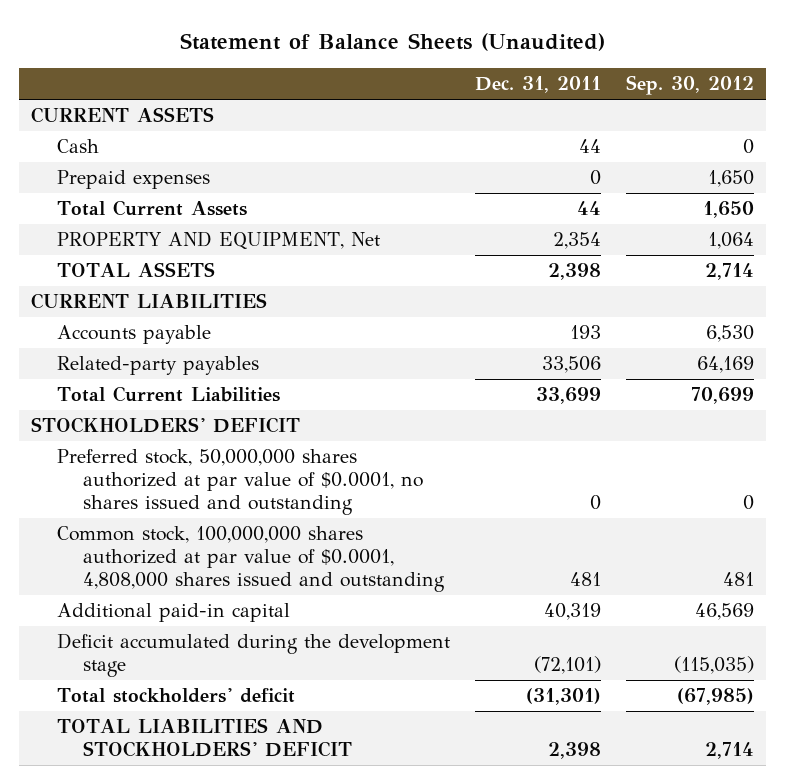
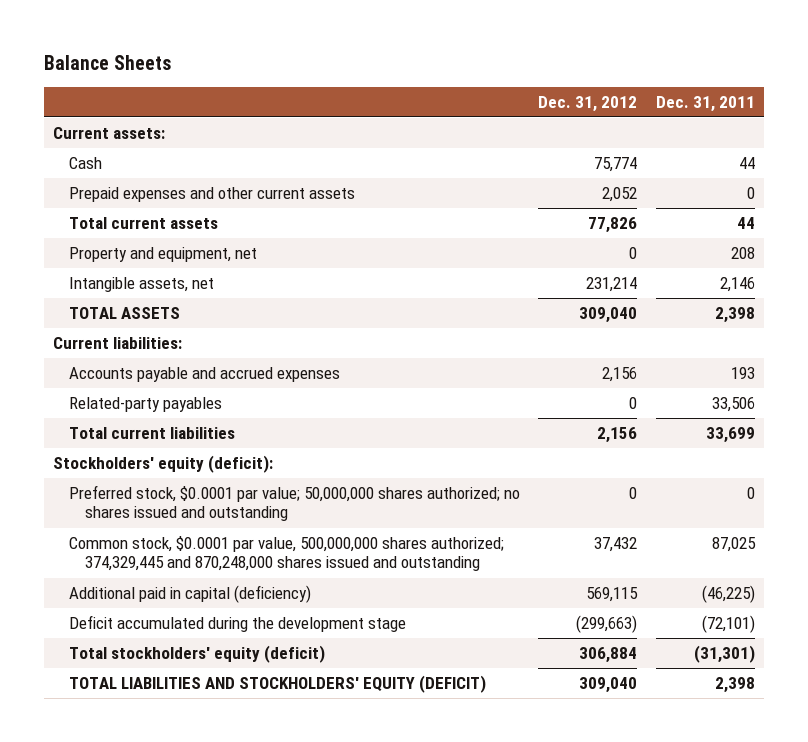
[179,32,605,51] Statement of Balance Sheets (Unaudited) -> [43,54,171,70] Balance Sheets
[626,75,755,96] Sep. 30, 2012 -> none
none -> [538,95,638,112] Dec. 31, 2012
[31,107,215,124] CURRENT ASSETS -> [53,127,166,140] Current assets:
[57,170,211,190] Prepaid expenses -> [68,187,355,203] Prepaid expenses and other current assets
[57,200,248,217] Total Current Assets -> [68,217,218,230] Total current assets
[57,231,381,251] PROPERTY AND EQUIPMENT, Net -> [68,247,257,263] Property and equipment, net
[553,232,602,250] 2,354 -> [730,247,755,260] 208
none -> [68,277,214,293] Intangible assets, net
[31,293,268,310] CURRENT LIABILITIES -> [53,337,183,350] Current liabilities:
[57,325,212,345] Accounts payable -> [68,367,340,383] Accounts payable and accrued expenses
[57,386,281,403] Total Current Liabilities -> [68,427,235,440] Total current liabilities
[31,417,301,434] STOCKHOLDERS' DEFICIT -> [53,455,274,474] Stockholders' equity (deficit):
[57,449,424,515] Preferred stock, 50,000,000 shares authorized at par value of $0.0001, no shares issued and outstanding -> [68,485,520,522] Preferred stock, $0.0001 par value; 50,000,000 shares authorized; no shares issued and outstanding
[57,526,446,592] Common stock, 100,000,000 shares authorized at par value of $0.0001, 4,808,000 shares issued and outstanding -> [68,536,504,572] Common stock, $0.0001 par value, 500,000,000 shares authorized; 374,329,445 and 870,248,000 shares issued and outstanding
[570,571,602,586] 481 -> [711,537,756,553] 87,025
[57,603,291,623] Additional paid-in capital -> [68,585,311,604] Additional paid in capital (deficiency)
[544,603,602,621] 40,319 -> [701,585,755,604] (46,225)
[57,688,296,704] Total stockholders' deficit -> [68,645,325,664] Total stockholders' equity (deficit)
[57,718,353,757] TOTAL LIABILITIES AND STOCKHOLDERS' DEFICIT -> [68,675,486,694] TOTAL LIABILITIES AND STOCKHOLDERS' EQUITY (DEFICIT)

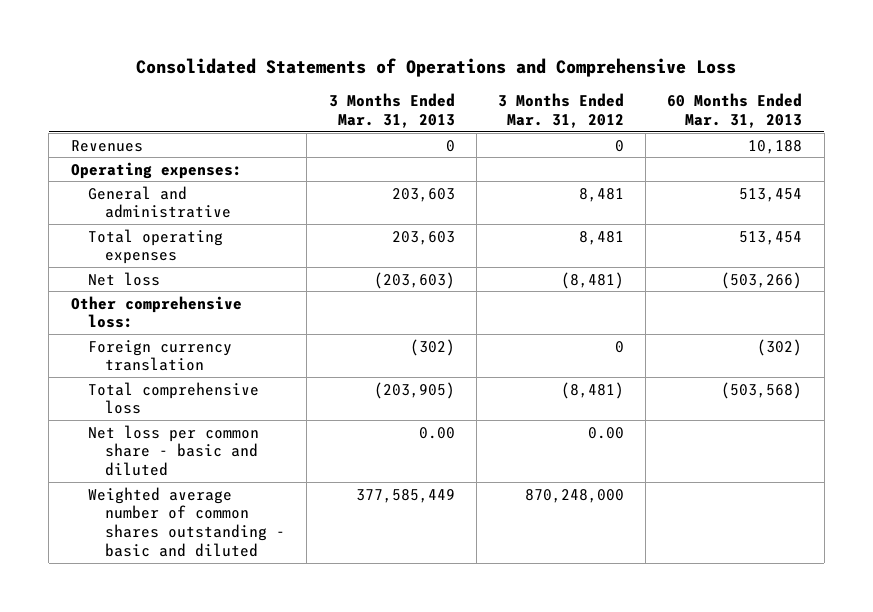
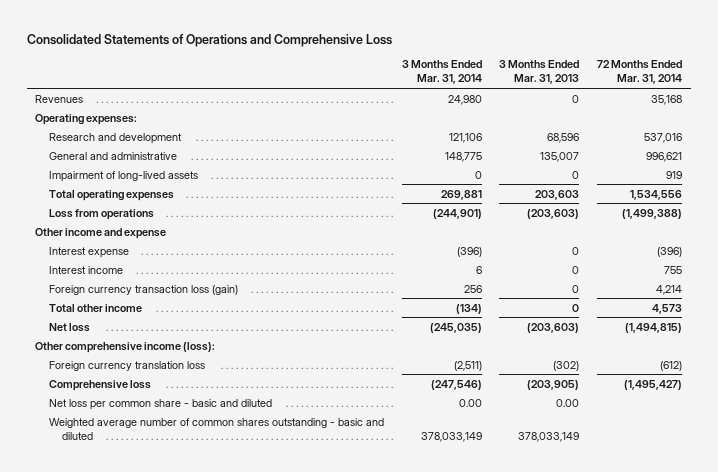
[497,93,624,129] 3 Months Ended Mar. 31, 2012 -> none
[667,93,803,129] 60 Months Ended Mar. 31, 2013 -> none
none -> [401,60,482,85] 3 Months Ended Mar. 31, 2014
none -> [597,60,683,85] 72 Months Ended Mar. 31, 2014
none -> [48,132,182,144] Research and development
[391,187,455,202] 203,603 -> [540,151,580,162] 135,007
none -> [48,170,198,182] Impairment of long-lived assets
none -> [48,208,154,220] Loss from operations
none -> [35,227,167,239] Other income and expense
none -> [48,246,129,258] Interest expense
none -> [48,265,123,274] Interest income
none -> [48,284,238,295] Foreign currency transaction loss (gain)
none -> [48,303,142,312] Total other income
[70,295,242,329] Other comprehensive loss: -> [35,341,216,353] Other comprehensive income (loss):
[87,339,232,372] Foreign currency translation -> [48,360,205,371] Foreign currency translation loss
[87,381,259,415] Total comprehensive loss -> [48,379,151,391] Comprehensive loss
[355,488,455,503] 377,585,449 -> [518,431,580,442] 378,033,149

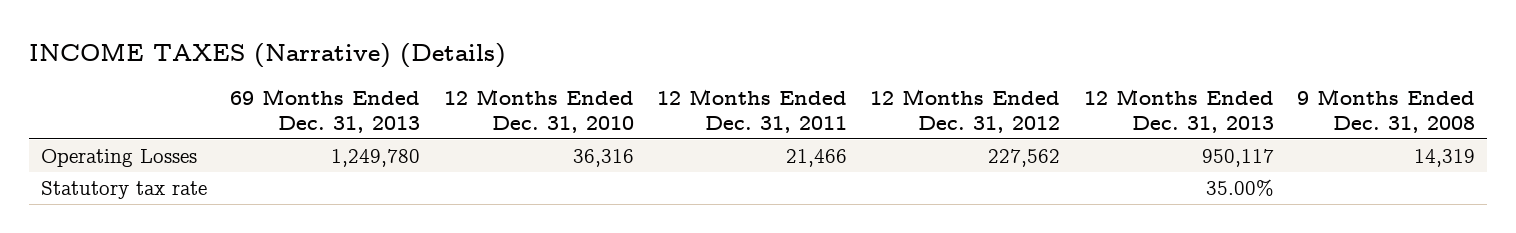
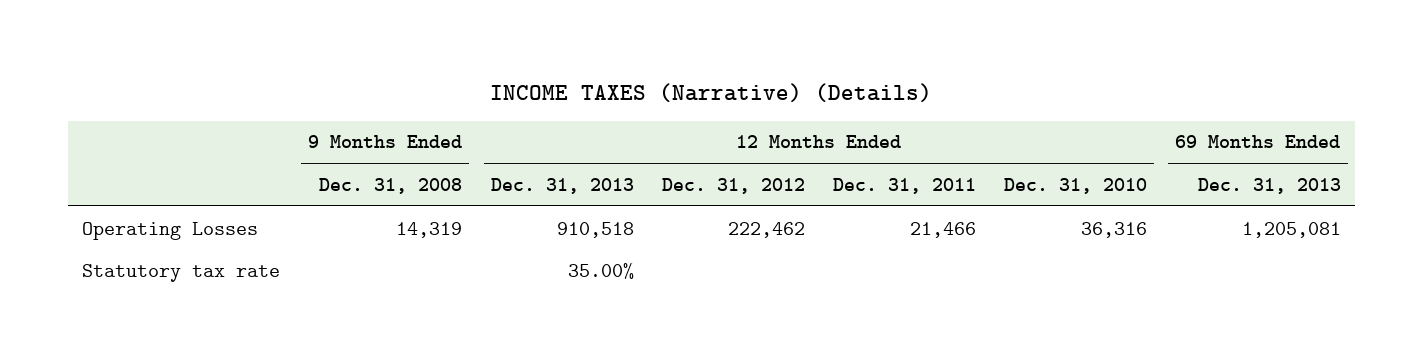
[331,149,421,168] 1,249,780 -> [1241,221,1341,238] 1,205,081
[988,149,1061,168] 227,562 -> [727,221,805,238] 222,462
[1201,149,1274,168] 950,117 -> [556,221,634,238] 910,518

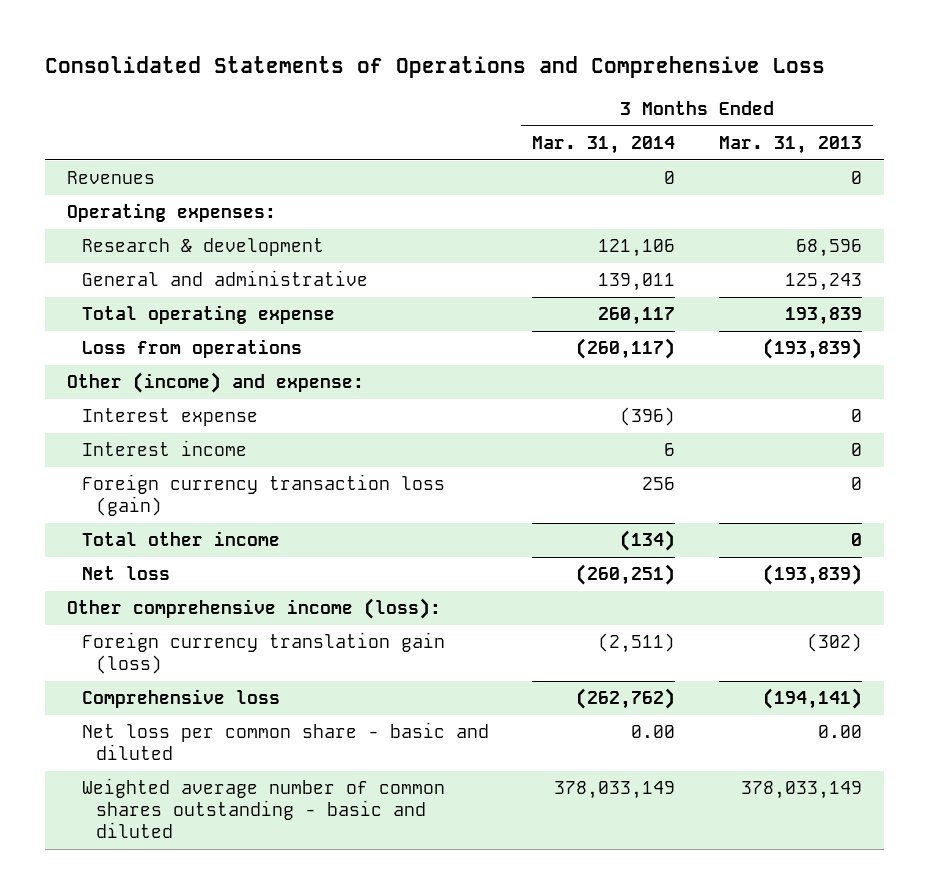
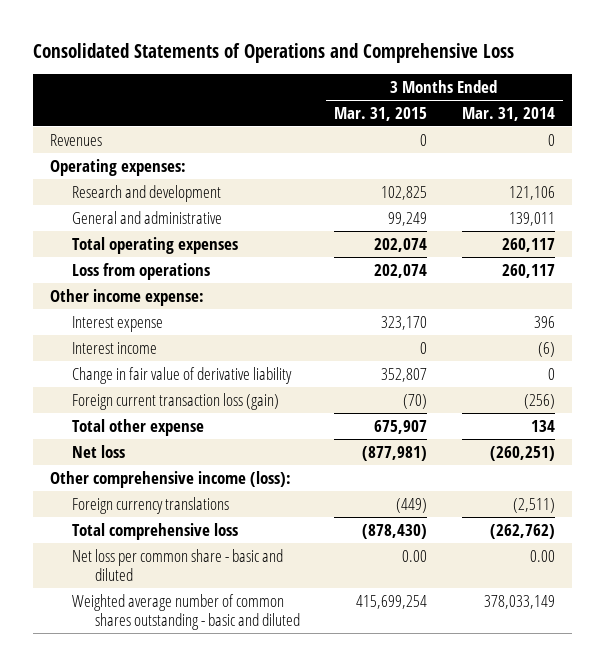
[719,135,863,154] Mar. 31, 2013 -> none
none -> [334,106,428,121] Mar. 31, 2015
[81,238,324,257] Research & development -> [72,184,222,202] Research and development
[81,305,335,325] Total operating expense -> [72,236,239,254] Total operating expenses
[576,338,676,360] (260,117) -> [501,263,555,278] 260,117
[67,372,365,394] Other (income) and expense: -> [49,288,204,306] Other income expense:
[620,407,676,427] (396) -> [533,315,555,328] 396
[664,443,676,457] 6 -> [537,341,555,357] (6)
none -> [72,366,293,384] Change in fair value of derivative liability
[81,474,445,517] Foreign currency transaction loss (gain) -> [72,392,280,410] Foreign current transaction loss (gain)
[642,477,676,491] 256 -> [523,393,555,409] (256)
[81,531,280,547] Total other income -> [72,418,205,436] Total other expense
[620,530,676,552] (134) -> [530,419,555,432] 134
[81,632,445,675] Foreign currency translation gain (loss) -> [72,496,230,514] Foreign currency translations
[81,689,280,709] Comprehensive loss -> [72,522,239,540] Total comprehensive loss

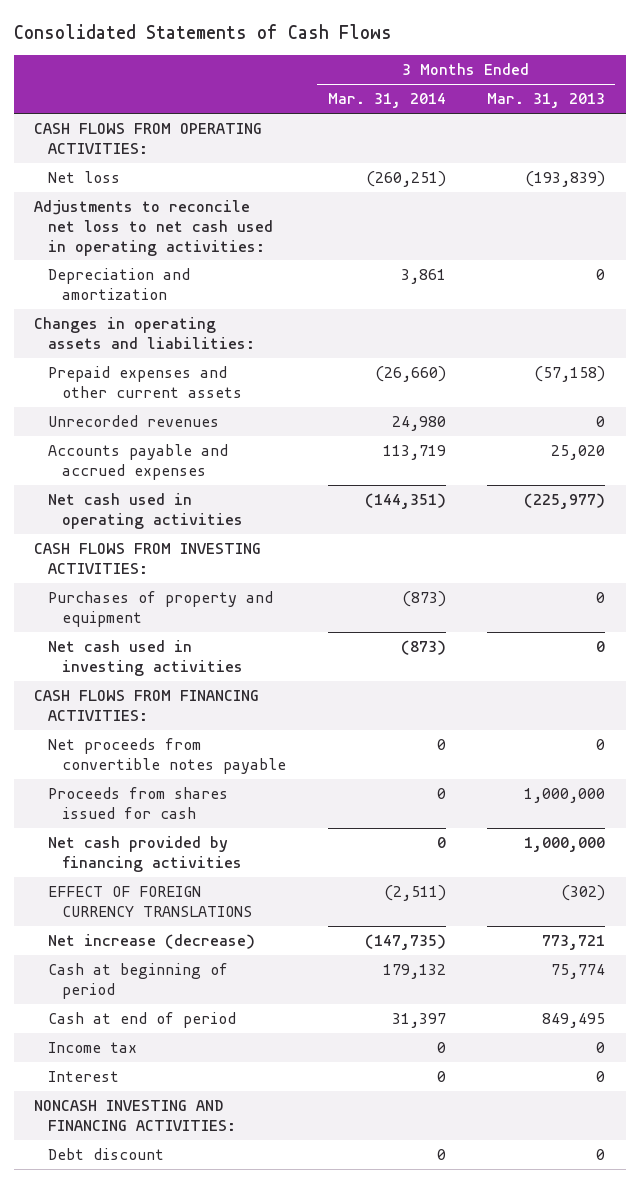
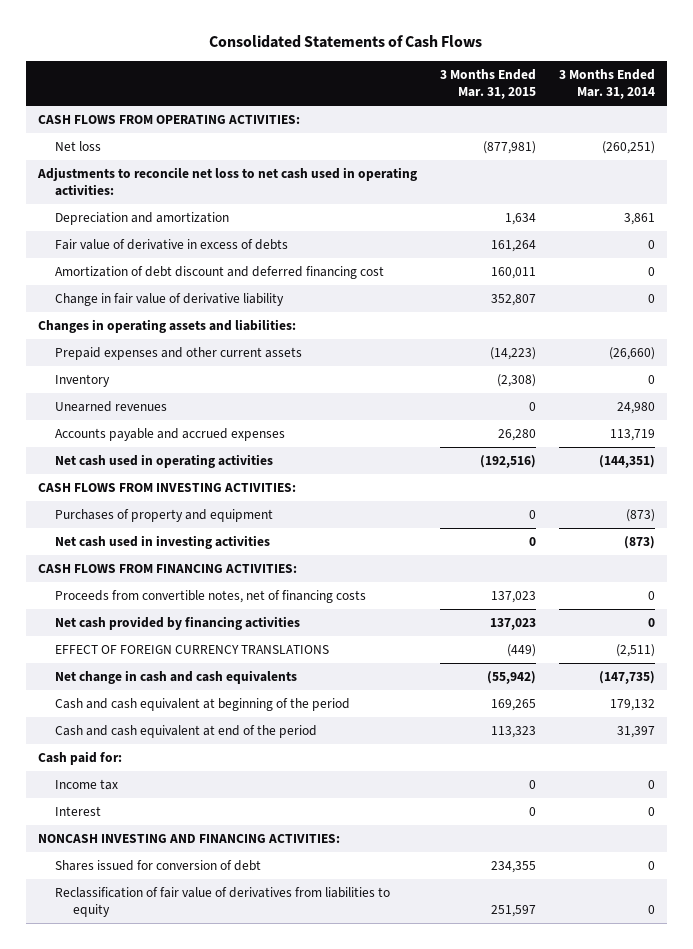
[486,93,605,109] Mar. 31, 2013 -> none
none -> [439,69,536,100] 3 Months Ended Mar. 31, 2015
none -> [55,239,289,251] Fair value of derivative in excess of debts
none -> [55,266,385,280] Amortization of debt discount and deferred financing cost
none -> [55,293,285,307] Change in fair value of derivative liability
none -> [55,374,111,388] Inventory
[48,415,220,428] Unrecorded revenues -> [55,401,168,413] Unearned revenues
[48,787,229,819] Proceeds from shares issued for cash -> none
[48,738,287,774] Net proceeds from convertible notes payable -> [55,590,367,604] Proceeds from convertible notes, net of financing costs
[48,934,256,950] Net increase (decrease) -> [55,670,298,685] Net change in cash and cash equivalents
[48,963,229,999] Cash at beginning of period -> [55,698,351,712] Cash and cash equivalent at beginning of the period
[48,1012,237,1029] Cash at end of period -> [55,725,318,739] Cash and cash equivalent at end of the period
none -> [37,751,122,766] Cash paid for:
[48,1148,165,1161] Debt discount -> none
none -> [55,860,262,872] Shares issued for conversion of debt
none -> [55,887,391,918] Reclassification of fair value of derivatives from liabilities to equity

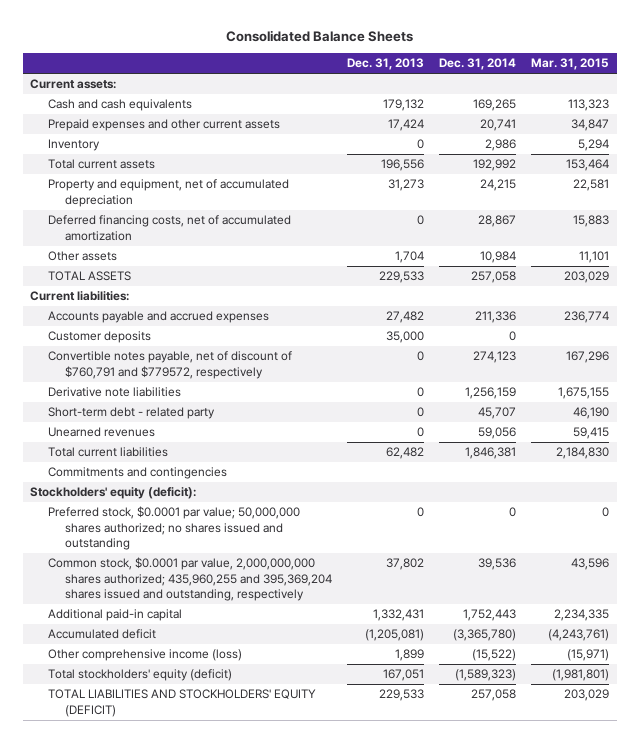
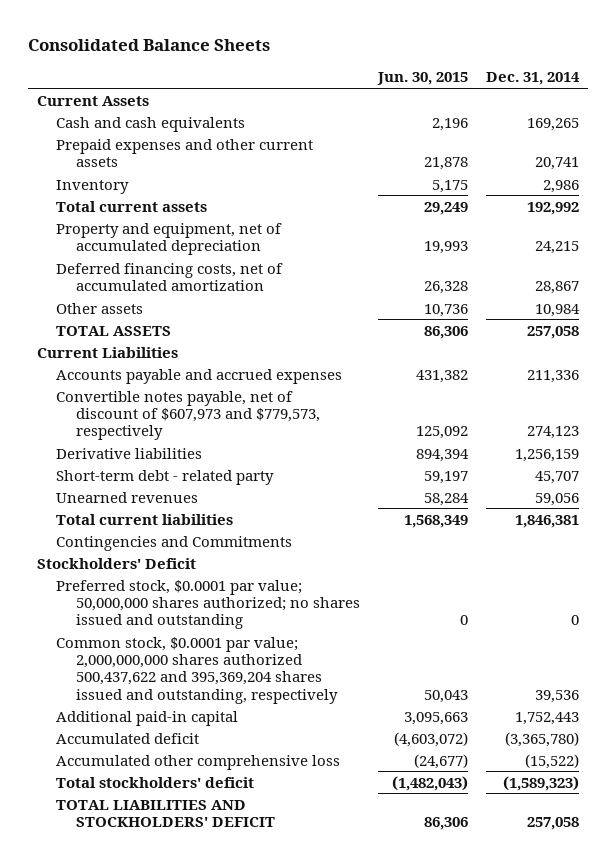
[347,58,425,71] Dec. 31, 2013 -> none
[531,58,610,71] Mar. 31, 2015 -> none
none -> [377,72,469,86] Jun. 30, 2015
[30,79,117,90] Current assets: -> [36,95,149,106] Current Assets
[30,291,130,302] Current liabilities: -> [36,346,178,358] Current Liabilities
[47,331,151,344] Customer deposits -> none
[47,351,292,379] Convertible notes payable, net of discount of $760,791 and $779572, respectively -> [56,390,321,441] Convertible notes payable, net of discount of $607,973 and $779,573, respectively
[47,387,181,398] Derivative note liabilities -> [56,447,203,459] Derivative liabilities
[47,467,227,480] Commitments and contingencies -> [56,535,293,551] Contingencies and Commitments
[30,487,197,500] Stockholders' equity (deficit): -> [36,557,196,569] Stockholders' Deficit
[47,557,333,601] Common stock, $0.0001 par value, 2,000,000,000 shares authorized; 435,960,255 and 395,369,204 shares issued and outstanding, respectively -> [56,636,339,704] Common stock, $0.0001 par value; 2,000,000,000 shares authorized 500,437,622 and 395,369,204 shares issued and outstanding, respectively
[47,649,242,662] Other comprehensive income (loss) -> [56,754,341,770] Accumulated other comprehensive loss
[47,669,232,682] Total stockholders' equity (deficit) -> [56,776,255,788] Total stockholders' deficit
[47,689,316,717] TOTAL LIABILITIES AND STOCKHOLDERS' EQUITY (DEFICIT) -> [56,799,276,827] TOTAL LIABILITIES AND STOCKHOLDERS' DEFICIT

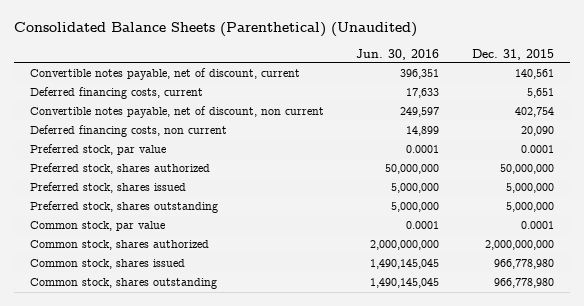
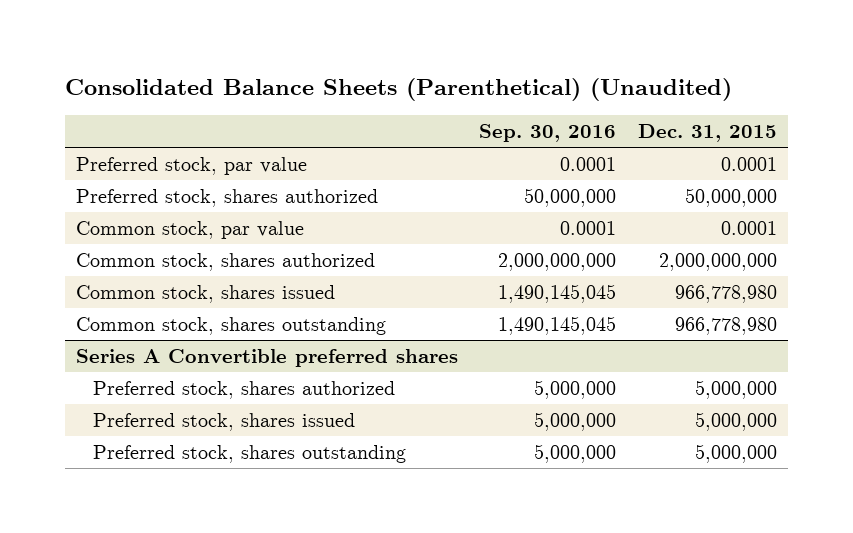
[356,48,440,60] Jun. 30, 2016 -> none
none -> [479,123,617,142] Sep. 30, 2016
[30,68,301,81] Convertible notes payable, net of discount, current -> none
[30,87,204,100] Deferred financing costs, current -> none
[30,106,325,119] Convertible notes payable, net of discount, non current -> none
[30,125,228,138] Deferred financing costs, non current -> none
[30,182,187,194] Preferred stock, shares issued -> none
[30,201,219,214] Preferred stock, shares outstanding -> none
none -> [75,348,458,367] Series A Convertible preferred shares
none -> [93,380,396,399] Preferred stock, shares authorized
none -> [93,412,356,431] Preferred stock, shares issued
none -> [93,444,407,463] Preferred stock, shares outstanding

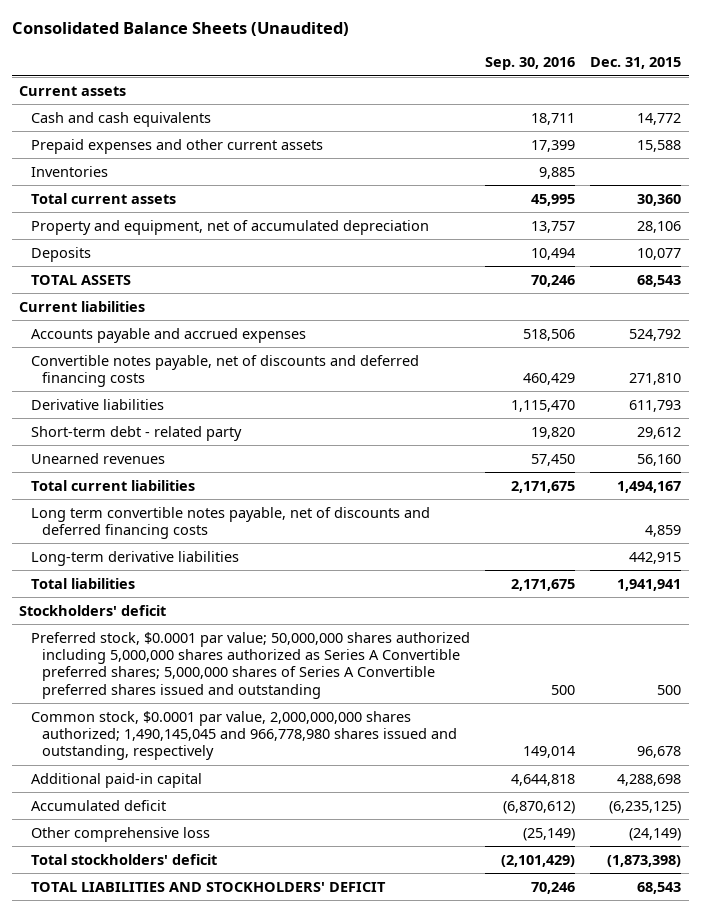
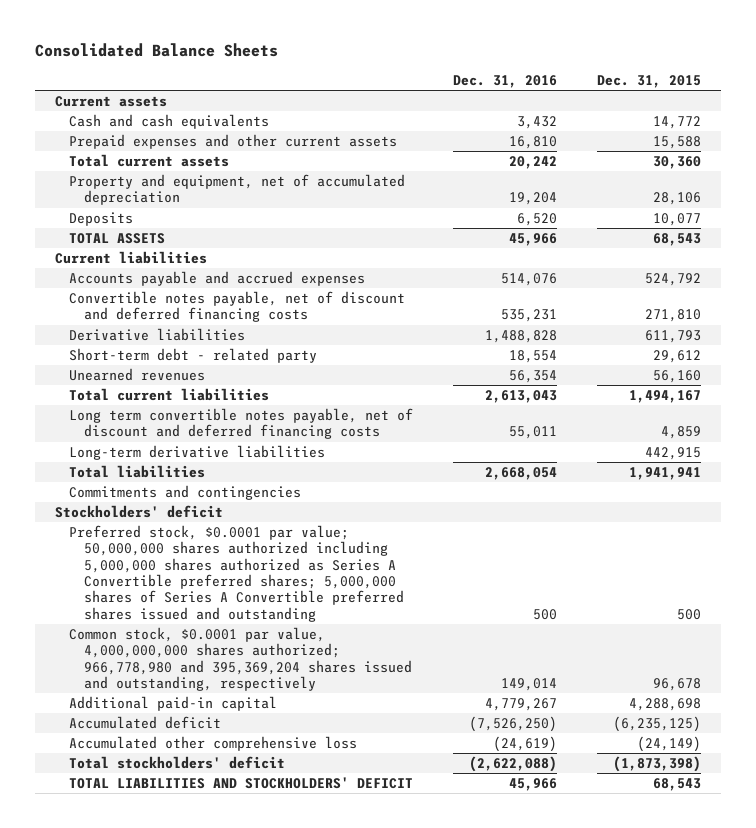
[11,21,349,36] Consolidated Balance Sheets (Unaudited) -> [34,43,278,58] Consolidated Balance Sheets
[485,57,576,71] Sep. 30, 2016 -> none
none -> [453,74,558,88] Dec. 31, 2016
[30,165,108,177] Inventories -> none
[30,354,419,388] Convertible notes payable, net of discounts and deferred financing costs -> [69,291,406,323] Convertible notes payable, net of discount and deferred financing costs
[30,506,430,540] Long term convertible notes payable, net of discounts and deferred financing costs -> [69,408,414,440] Long term convertible notes payable, net of discount and deferred financing costs
none -> [69,485,302,501] Commitments and contingencies
[30,710,457,761] Common stock, $0.0001 par value, 2,000,000,000 shares authorized; 1,490,145,045 and 966,778,980 shares issued and outstanding, respectively -> [69,627,413,691] Common stock, $0.0001 par value, 4,000,000,000 shares authorized; 966,778,980 and 395,369,204 shares issued and outstanding, respectively
[30,826,210,842] Other comprehensive loss -> [69,736,358,752] Accumulated other comprehensive loss

